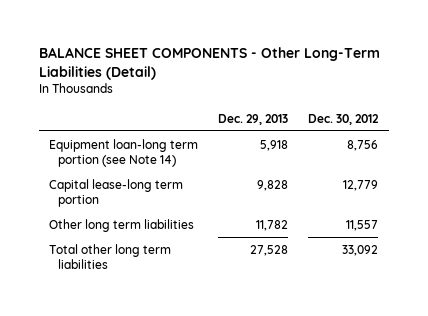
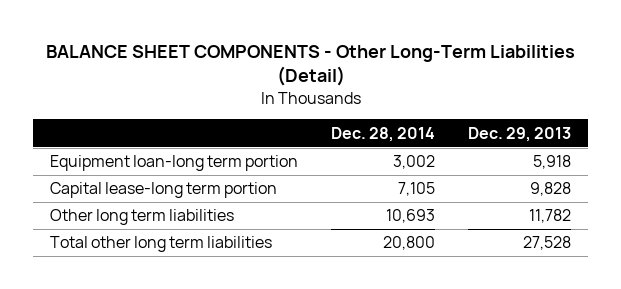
[308,113,380,125] Dec. 30, 2012 -> none
none -> [331,126,436,142] Dec. 28, 2014
[49,138,199,168] Equipment loan-long term portion (see Note 14) -> [49,155,298,172] Equipment loan-long term portion

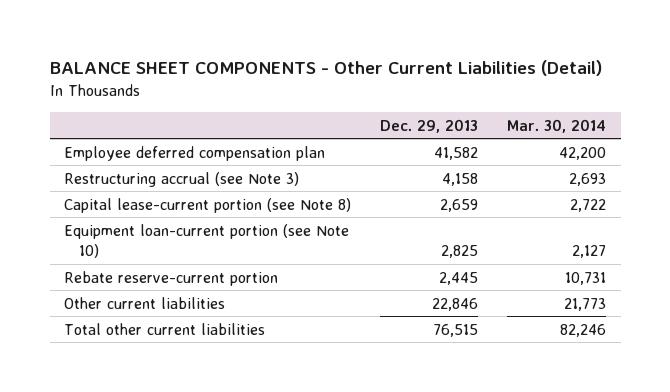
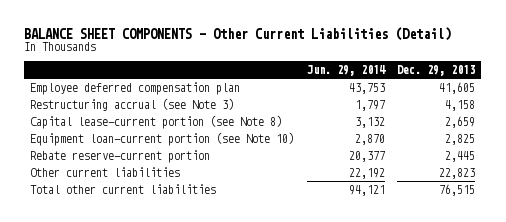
[507,118,607,133] Mar. 30, 2014 -> none
none -> [306,64,386,76] Jun. 29, 2014
[434,146,479,160] 41,582 -> [439,82,476,95] 41,605
[432,297,479,311] 22,846 -> [439,168,476,180] 22,823

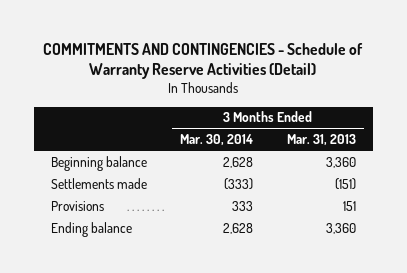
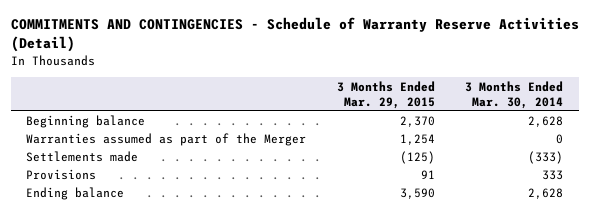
[286,134,356,147] Mar. 31, 2013 -> none
none -> [336,80,435,109] 3 Months Ended Mar. 29, 2015
none -> [25,133,306,147] Warranties assumed as part of the Merger

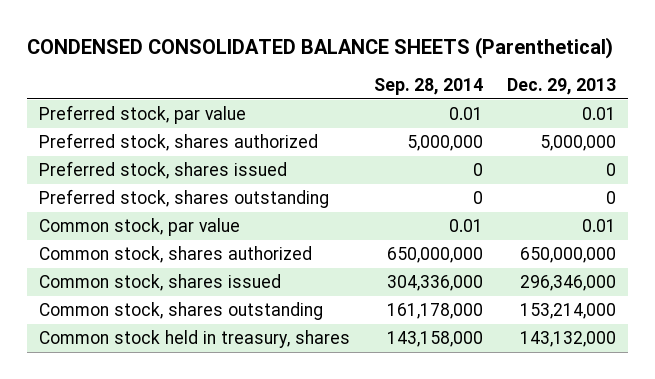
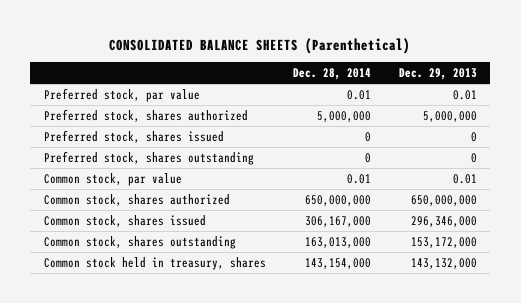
[26,36,613,59] CONDENSED CONSOLIDATED BALANCE SHEETS (Parenthetical) -> [109,37,411,54] CONSOLIDATED BALANCE SHEETS (Parenthetical)
[373,77,483,95] Sep. 28, 2014 -> none
none -> [293,68,372,81] Dec. 28, 2014
[519,303,616,320] 153,214,000 -> [410,236,477,248] 153,172,000

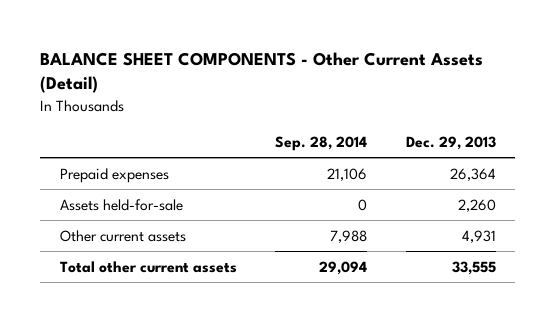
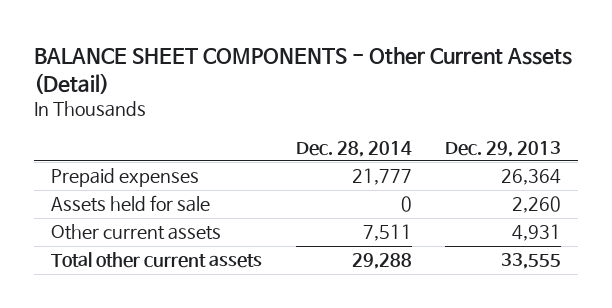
[275,135,368,151] Sep. 28, 2014 -> none
none -> [295,140,412,157] Dec. 28, 2014
[59,198,183,211] Assets held-for-sale -> [51,195,211,213] Assets held for sale

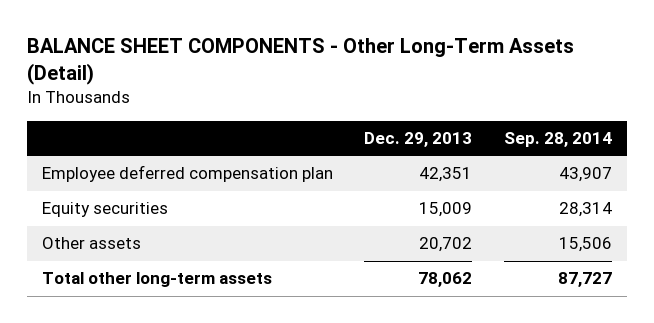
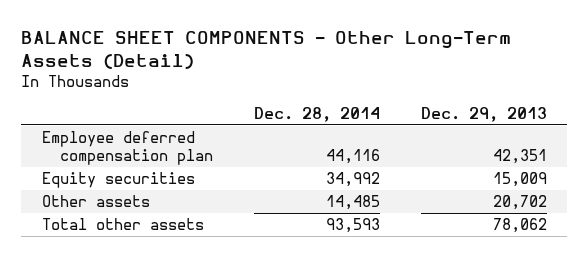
[503,132,612,148] Sep. 28, 2014 -> none
none -> [253,106,380,122] Dec. 28, 2014
[42,272,273,288] Total other long-term assets -> [41,217,204,230] Total other assets

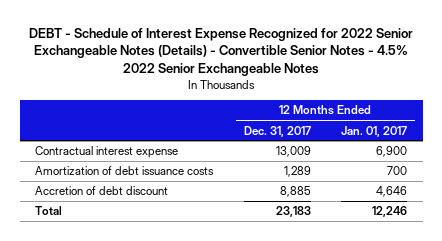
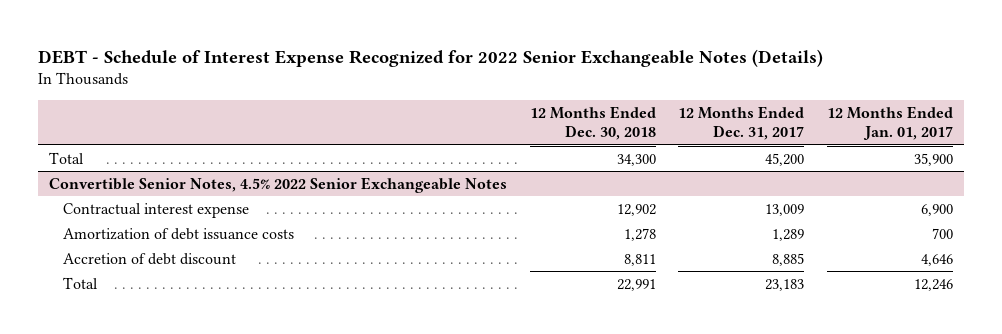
[29,27,414,77] DEBT - Schedule of Interest Expense Recognized for 2022 Senior Exchangeable Notes (Details) - Convertible Senior Notes - 4.5% 2022 Senior Exchangeable Notes -> [37,48,823,67] DEBT - Schedule of Interest Expense Recognized for 2022 Senior Exchangeable Notes (Details)
none -> [529,106,656,141] 12 Months Ended Dec. 30, 2018
none -> [49,151,85,164] Total
none -> [49,176,508,193] Convertible Senior Notes, 4.5% 2022 Senior Exchangeable Notes

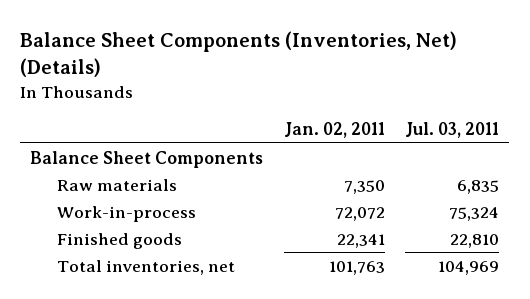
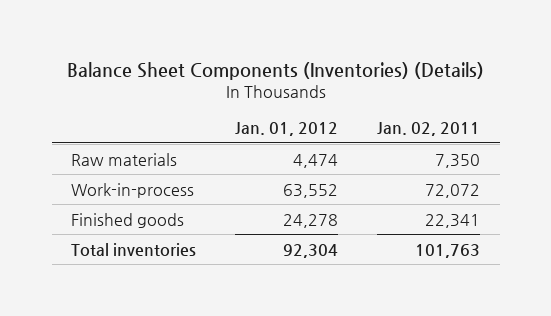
[20,31,458,78] Balance Sheet Components (Inventories, Net) (Details) -> [66,61,484,80] Balance Sheet Components (Inventories) (Details)
[405,121,500,138] Jul. 03, 2011 -> none
none -> [235,122,339,137] Jan. 01, 2012
[30,150,264,168] Balance Sheet Components -> none
[57,259,236,275] Total inventories, net -> [71,242,197,256] Total inventories

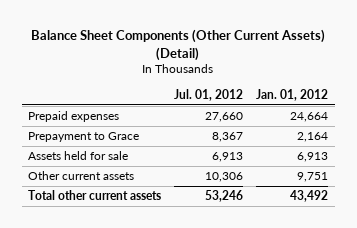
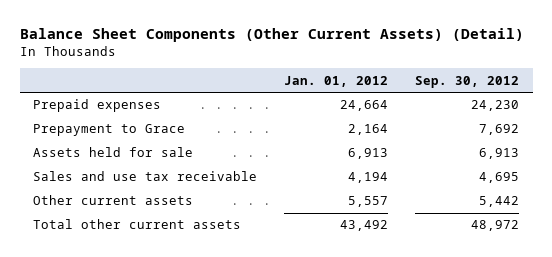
[174,88,244,101] Jul. 01, 2012 -> none
none -> [415,75,520,88] Sep. 30, 2012
none -> [33,171,258,182] Sales and use tax receivable
[297,172,329,183] 9,751 -> [348,196,389,208] 5,557

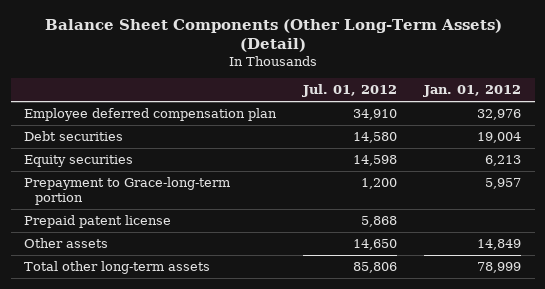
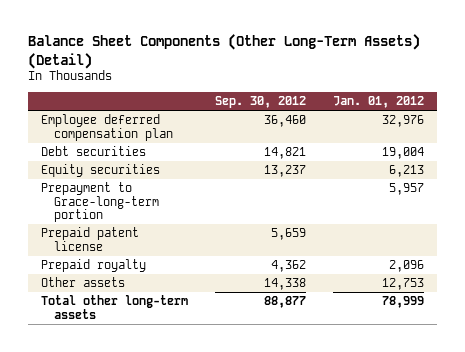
[302,84,398,98] Jul. 01, 2012 -> none
none -> [215,96,307,109] Sep. 30, 2012
none -> [41,259,147,273] Prepaid royalty
[477,238,522,250] 14,849 -> [382,278,425,291] 12,753

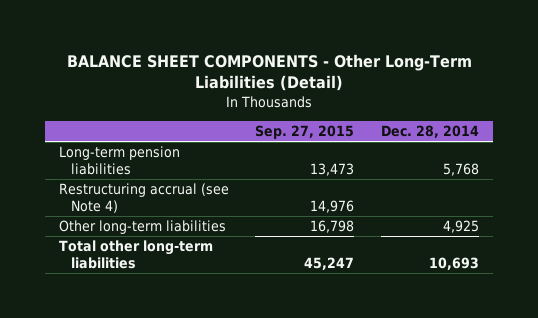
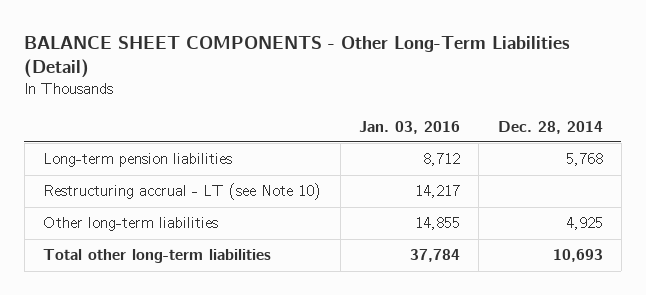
[255,125,355,140] Sep. 27, 2015 -> none
none -> [358,120,460,134] Jan. 03, 2016
[58,183,229,213] Restructuring accrual (see Note 4) -> [43,183,322,201] Restructuring accrual - LT (see Note 10)

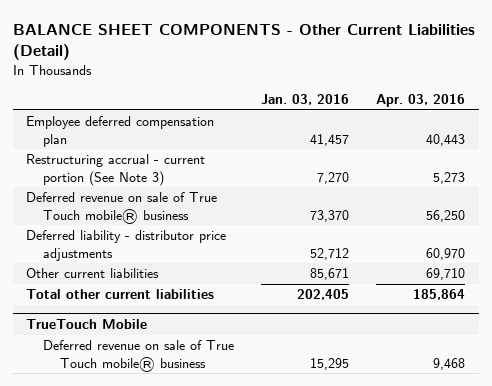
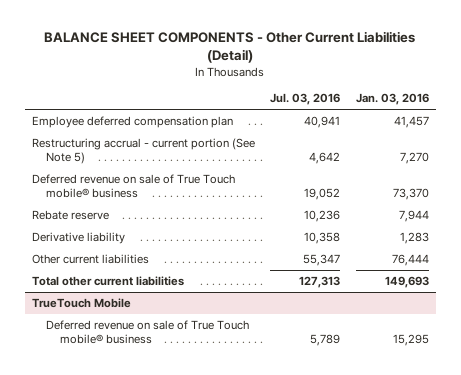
[376,94,466,108] Apr. 03, 2016 -> none
none -> [270,93,341,106] Jul. 03, 2016
[26,154,206,186] Restructuring accrual - current portion (See Note 3) -> [32,137,256,165] Restructuring accrual - current portion (See Note 5)
[26,230,227,261] Deferred liability - distributor price adjustments -> none
none -> [32,209,110,220] Rebate reserve
none -> [32,231,126,244] Derivative liability
[310,268,350,281] 85,671 -> [391,253,429,266] 76,444
[297,289,350,301] 202,405 -> [384,275,429,288] 149,693

